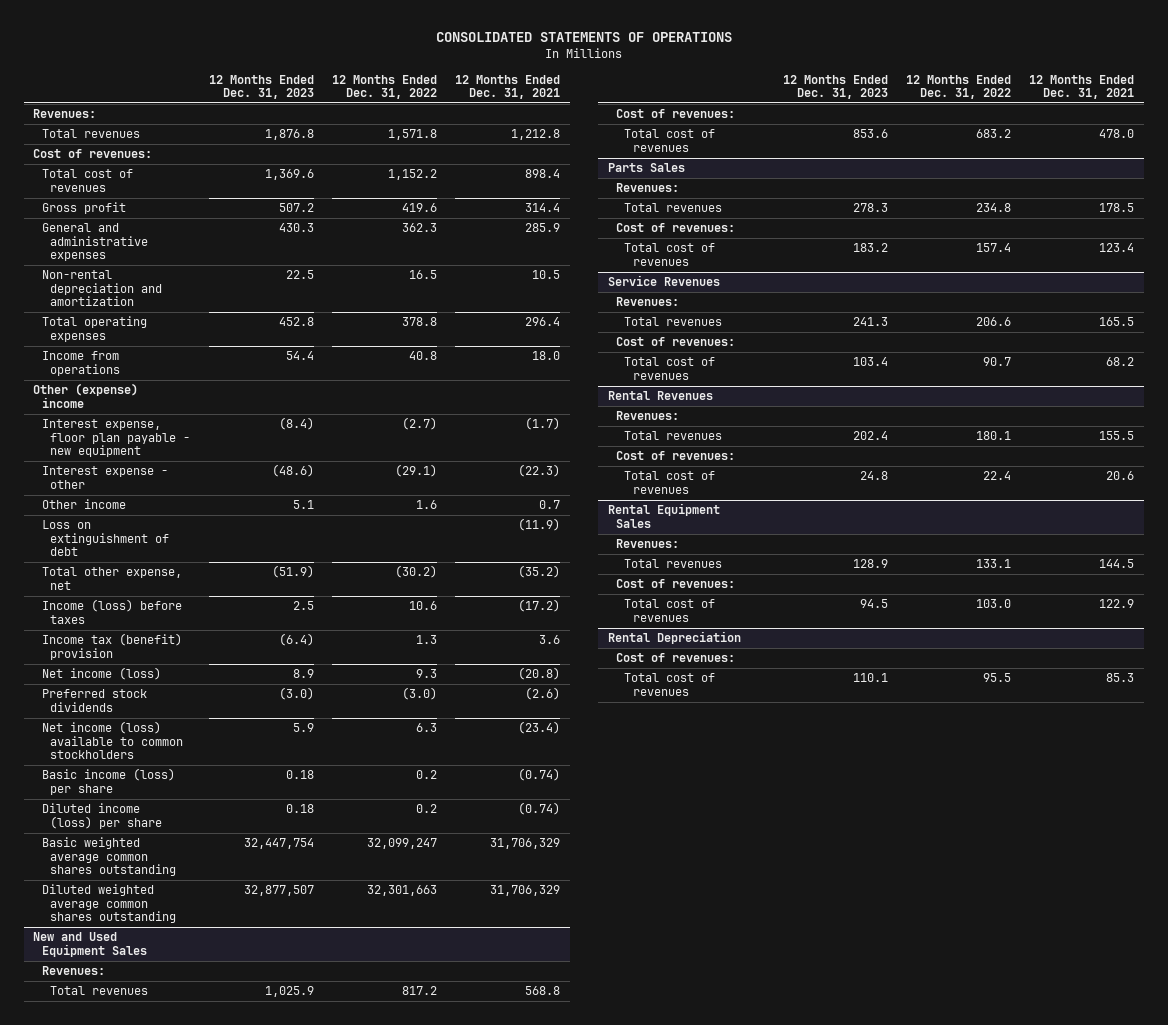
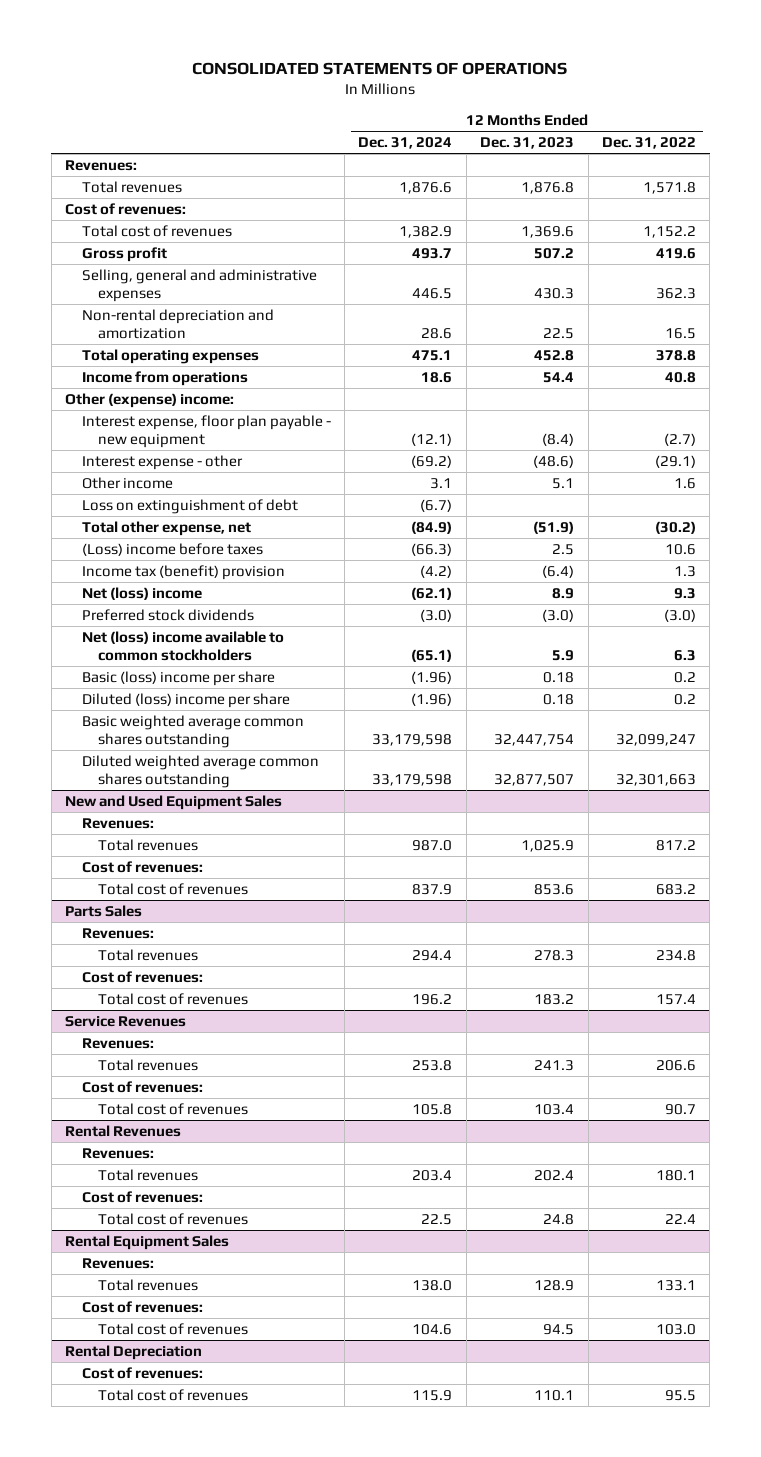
[455,74,561,99] 12 Months Ended Dec. 31, 2021 -> none
none -> [358,136,453,149] Dec. 31, 2024
[41,223,149,261] General and administrative expenses -> [81,268,317,302] Selling, general and administrative expenses
[33,383,139,408] Other (expense) income -> [64,392,234,408] Other (expense) income:
[41,599,182,624] Income (loss) before taxes -> [81,542,263,556] (Loss) income before taxes
[41,667,161,681] Net income (loss) -> [81,586,202,600] Net (loss) income
[41,721,184,759] Net income (loss) available to common stockholders -> [81,630,284,661] Net (loss) income available to common stockholders
[41,768,175,795] Basic income (loss) per share -> [81,670,275,686] Basic (loss) income per share
[41,803,163,829] Diluted income (loss) per share -> [81,692,290,708] Diluted (loss) income per share

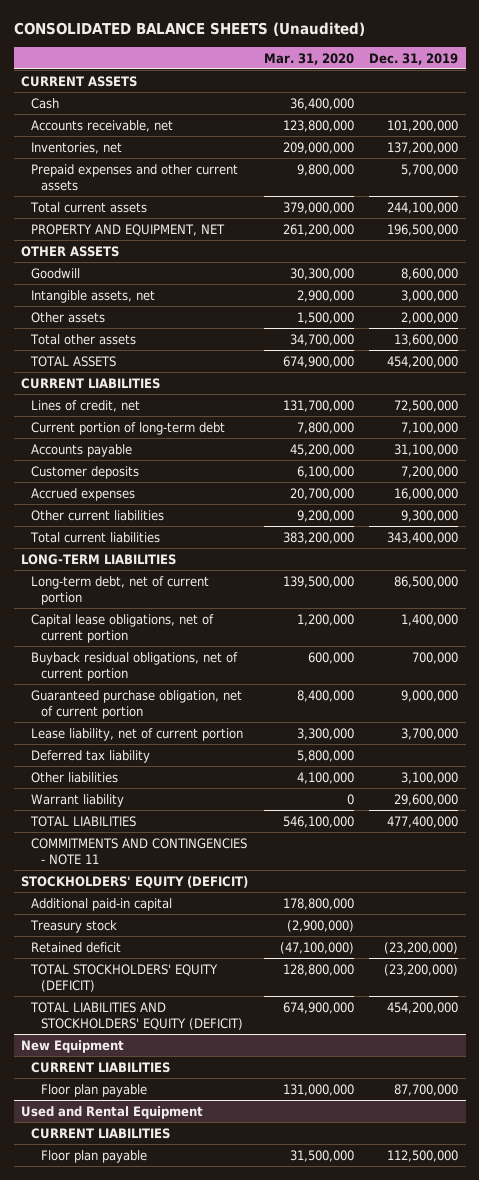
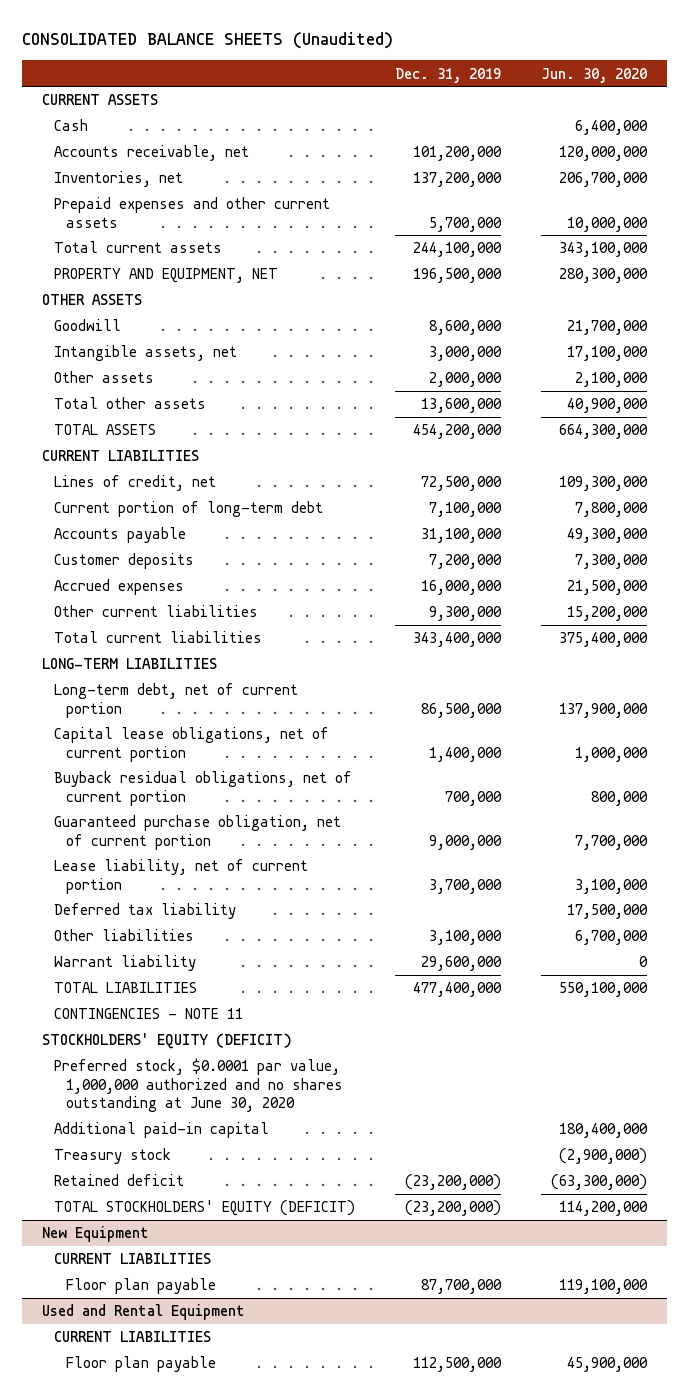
[263,52,354,65] Mar. 31, 2020 -> none
none -> [540,67,647,83] Jun. 30, 2020
[31,837,248,866] COMMITMENTS AND CONTINGENCIES - NOTE 11 -> [54,1008,244,1020] CONTINGENCIES - NOTE 11
none -> [54,1058,343,1113] Preferred stock, $0.0001 par value, 1,000,000 authorized and no shares outstanding at June 30, 2020
[30,1001,244,1031] TOTAL LIABILITIES AND STOCKHOLDERS' EQUITY (DEFICIT) -> none

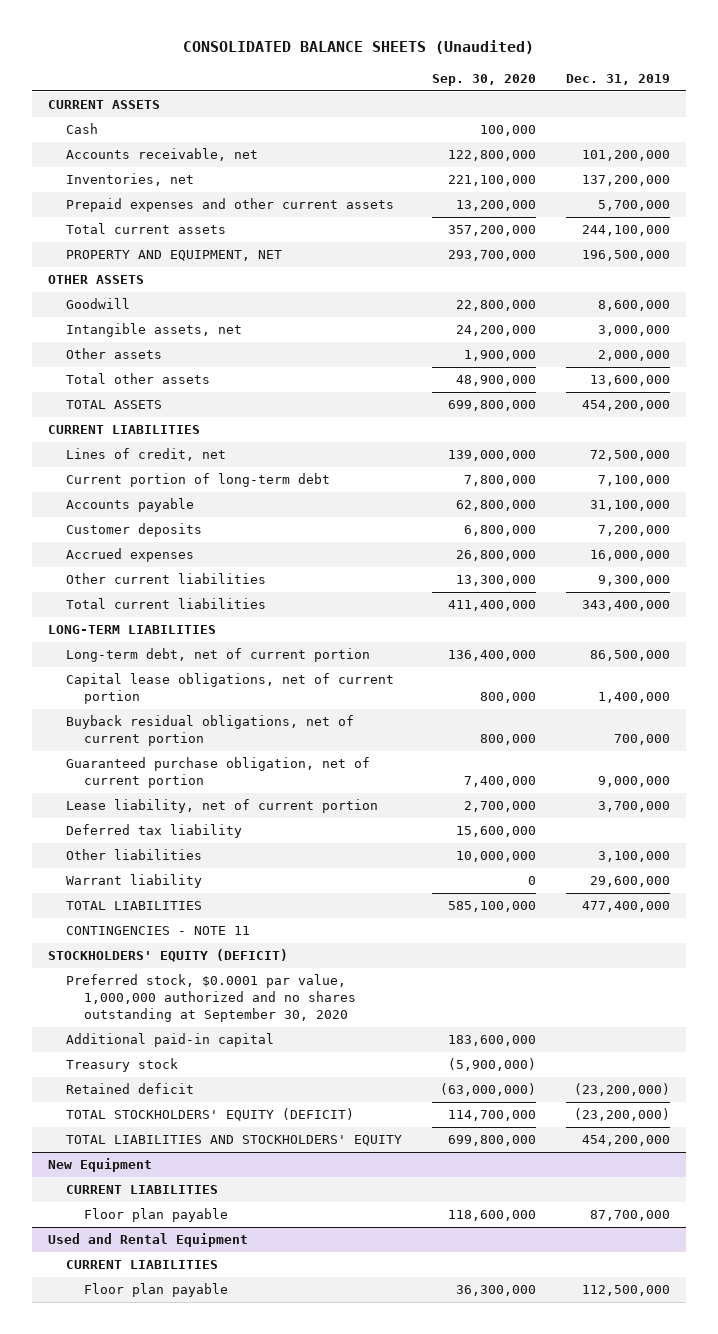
[540,67,647,83] Jun. 30, 2020 -> none
none -> [432,73,537,86] Sep. 30, 2020
[54,1058,343,1113] Preferred stock, $0.0001 par value, 1,000,000 authorized and no shares outstanding at June 30, 2020 -> [65,974,356,1022] Preferred stock, $0.0001 par value, 1,000,000 authorized and no shares outstanding at September 30, 2020
none -> [65,1135,402,1147] TOTAL LIABILITIES AND STOCKHOLDERS' EQUITY

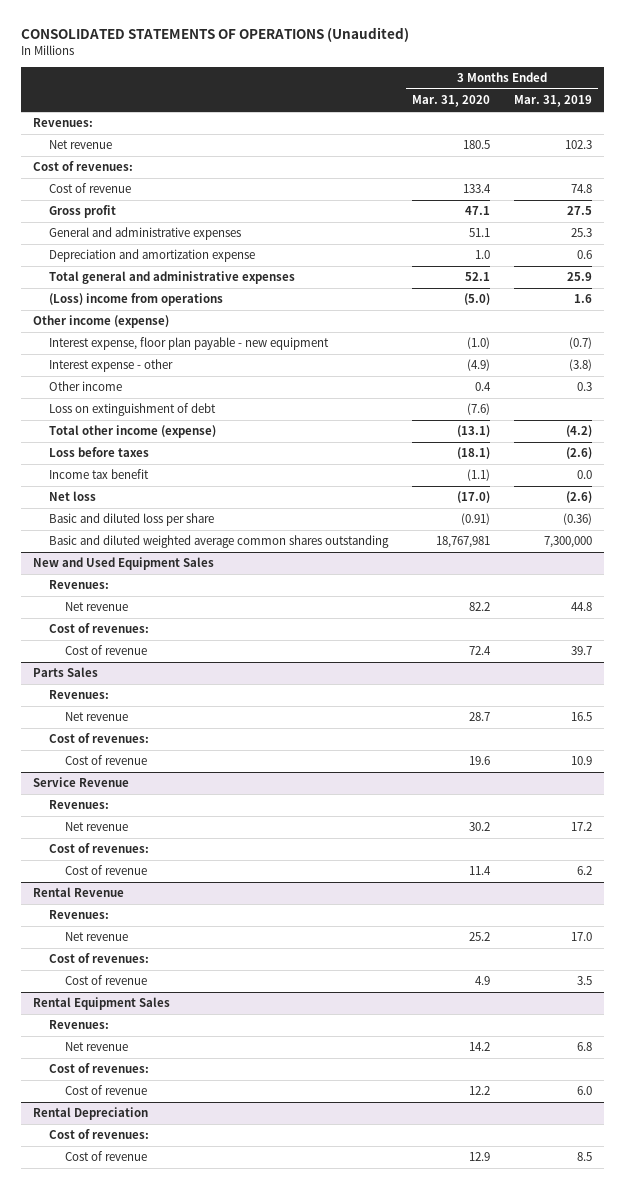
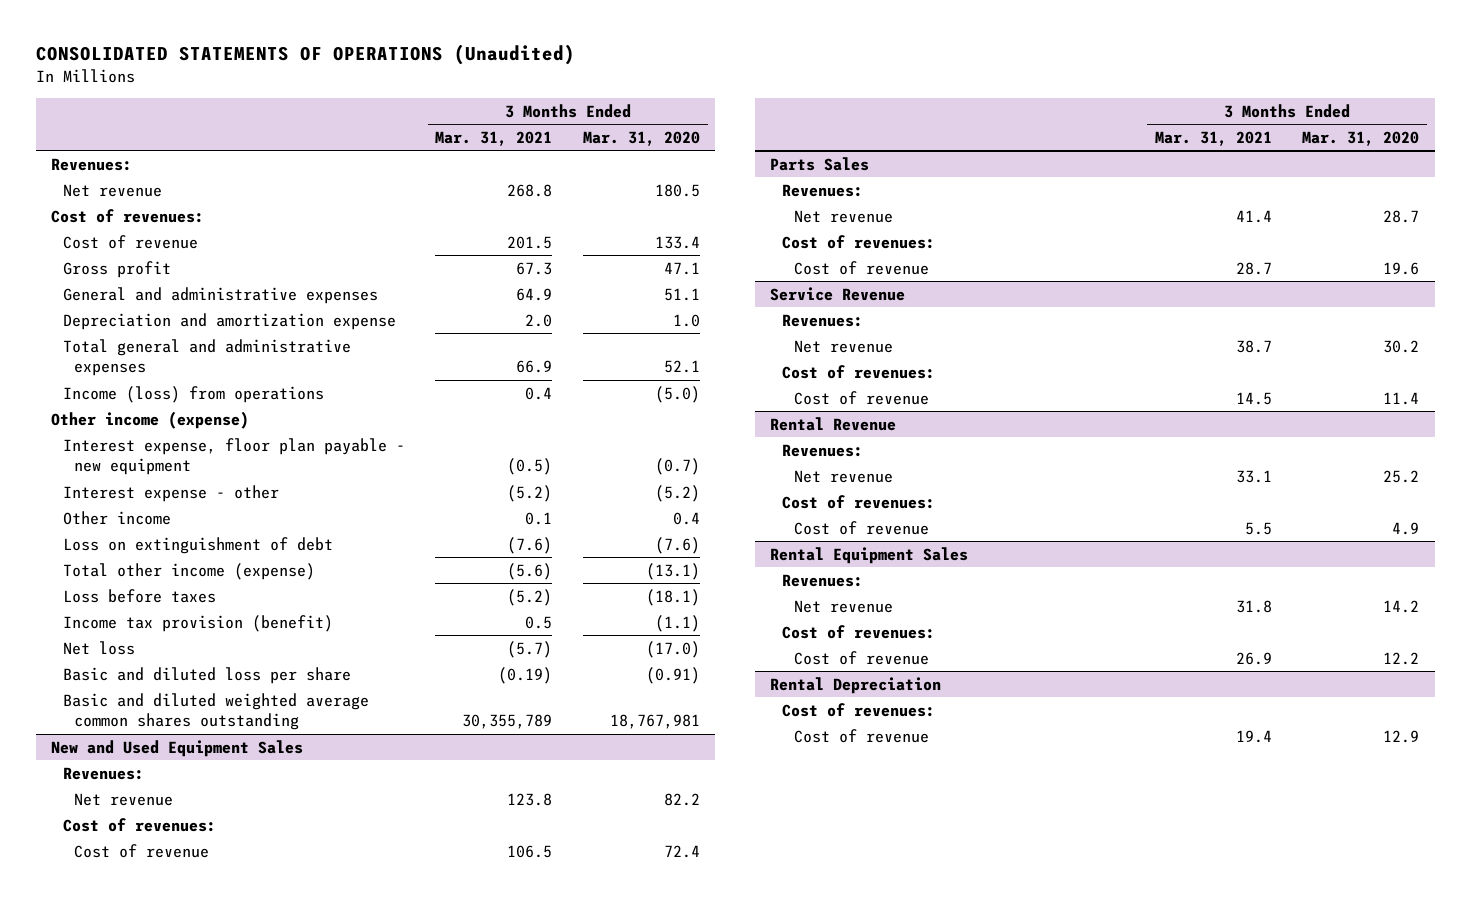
[514,95,593,108] Mar. 31, 2019 -> none
none -> [435,130,553,146] Mar. 31, 2021
[49,293,224,307] (Loss) income from operations -> [62,385,324,403] Income (loss) from operations
[467,337,491,350] (1.0) -> [655,458,701,476] (0.7)
[467,359,491,372] (4.9) -> [655,484,701,502] (5.2)
[49,469,150,480] Income tax benefit -> [62,614,333,632] Income tax provision (benefit)

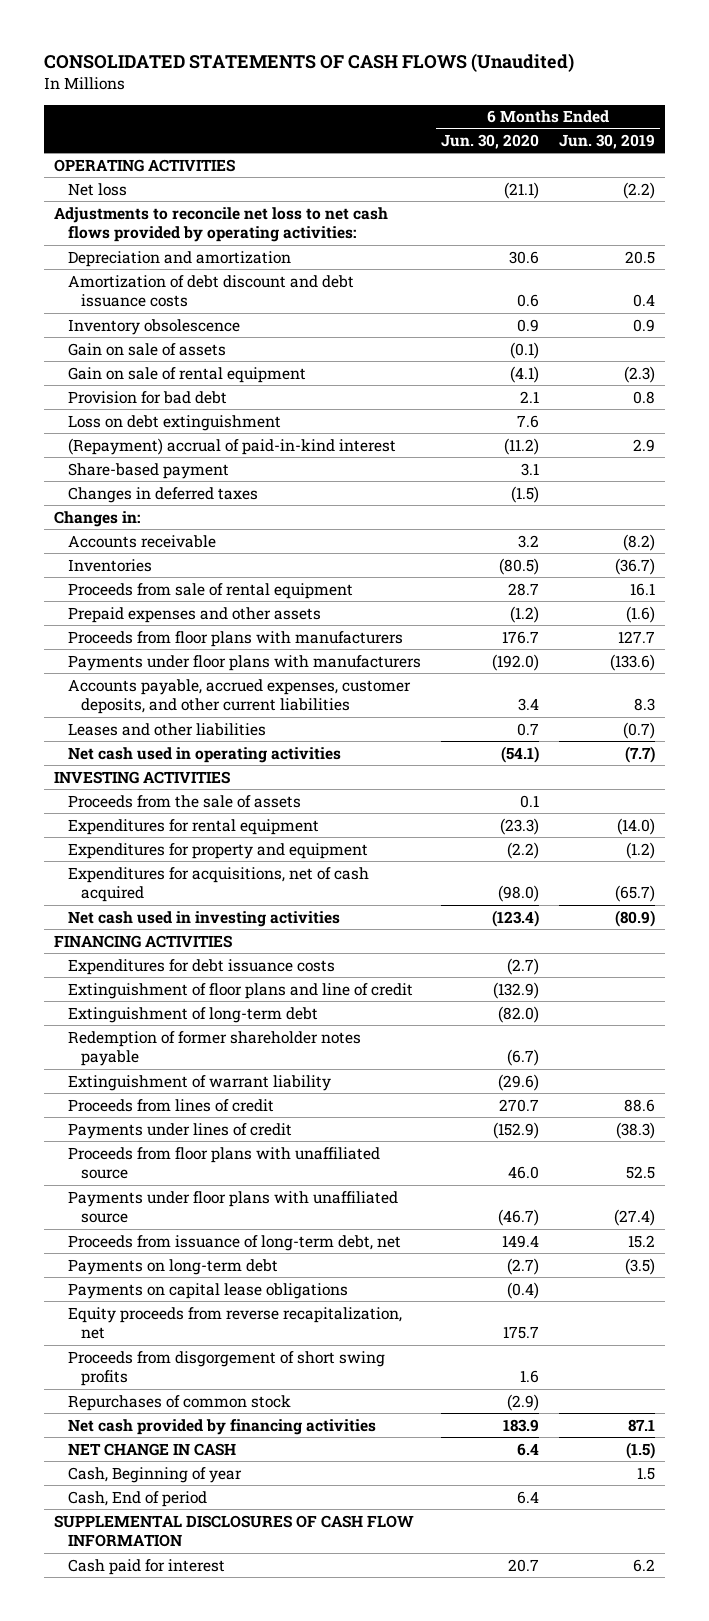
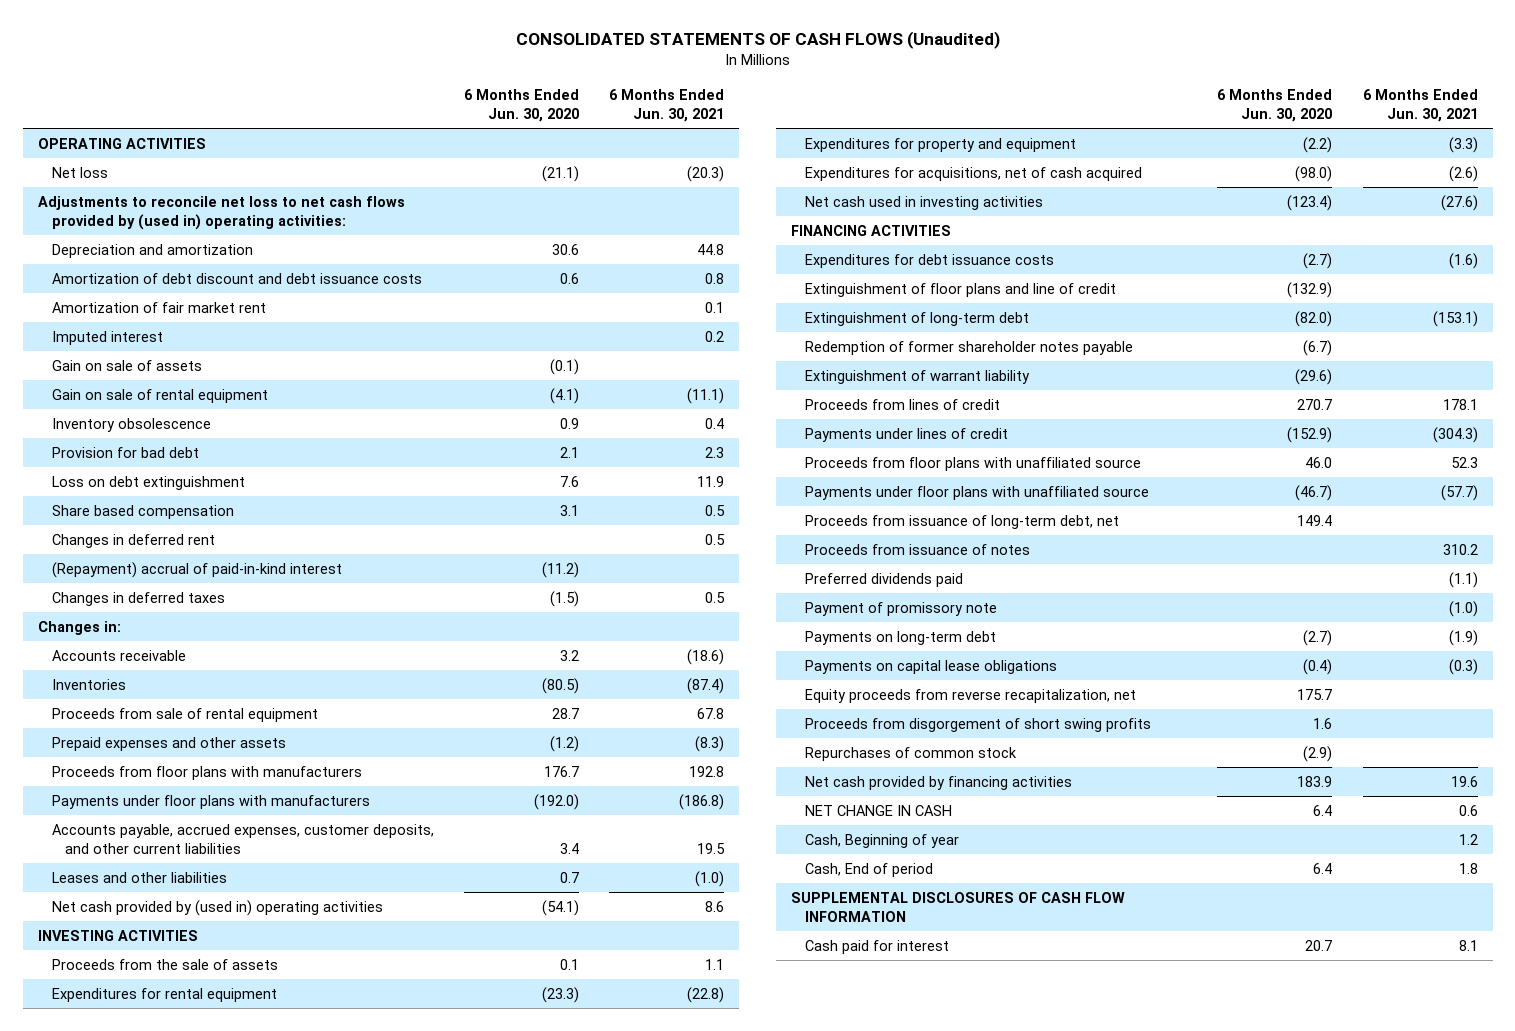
[558,134,655,150] Jun. 30, 2019 -> none
none -> [609,88,725,122] 6 Months Ended Jun. 30, 2021
[54,206,389,243] Adjustments to reconcile net loss to net cash flows provided by operating activities: -> [37,195,405,230] Adjustments to reconcile net loss to net cash flows provided by (used in) operating activities:
none -> [51,301,266,313] Amortization of fair market rent
none -> [51,330,163,345] Imputed interest
[67,318,240,335] Inventory obsolescence -> [51,417,211,432] Inventory obsolescence
none -> [51,504,234,519] Share based compensation
none -> [51,533,215,548] Changes in deferred rent
[67,462,229,479] Share-based payment -> none
[67,746,341,763] Net cash used in operating activities -> [51,899,383,916] Net cash provided by (used in) operating activities
none -> [805,543,1031,555] Proceeds from issuance of notes
none -> [805,572,964,587] Preferred dividends paid
none -> [805,601,998,616] Payment of promissory note

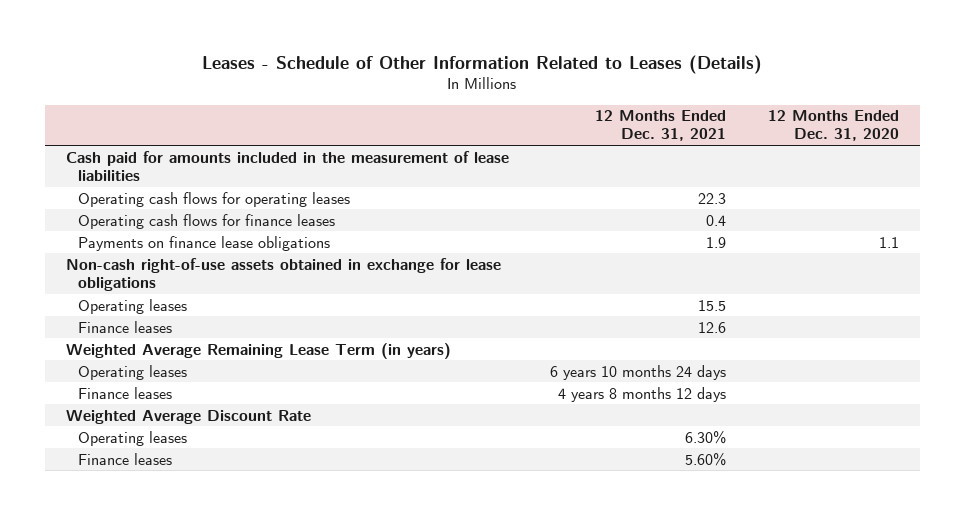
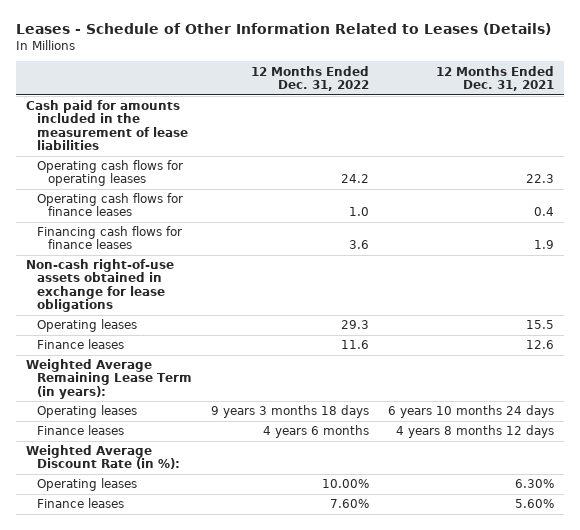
[767,110,899,142] 12 Months Ended Dec. 31, 2020 -> none
none -> [250,65,369,91] 12 Months Ended Dec. 31, 2022
[78,235,331,251] Payments on finance lease obligations -> [36,226,182,250] Financing cash flows for finance leases
[65,342,451,359] Weighted Average Remaining Lease Term (in years) -> [25,359,192,399] Weighted Average Remaining Lease Term (in years):
[65,409,311,424] Weighted Average Discount Rate -> [25,445,180,470] Weighted Average Discount Rate (in %):

